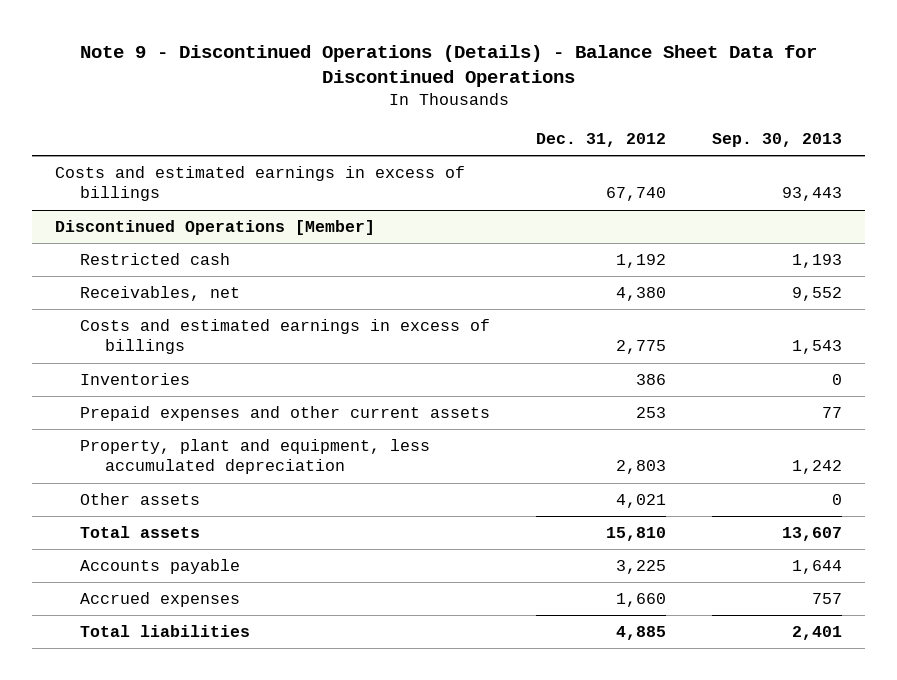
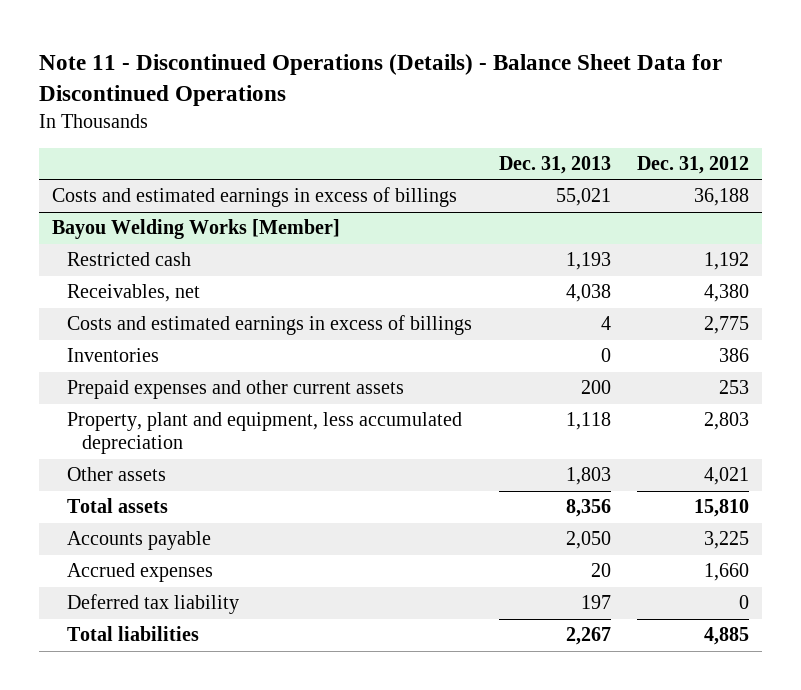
[79,44,817,88] Note 9 - Discontinued Operations (Details) - Balance Sheet Data for Discontinued Operations -> [39,54,723,106] Note 11 - Discontinued Operations (Details) - Balance Sheet Data for Discontinued Operations
[712,133,843,148] Sep. 30, 2013 -> none
none -> [498,155,611,174] Dec. 31, 2013
[55,220,376,236] Discontinued Operations [Member] -> none
[606,187,667,202] 67,740 -> [693,188,749,207] 36,188
none -> [52,219,341,240] Bayou Welding Works [Member]
none -> [67,594,240,615] Deferred tax liability

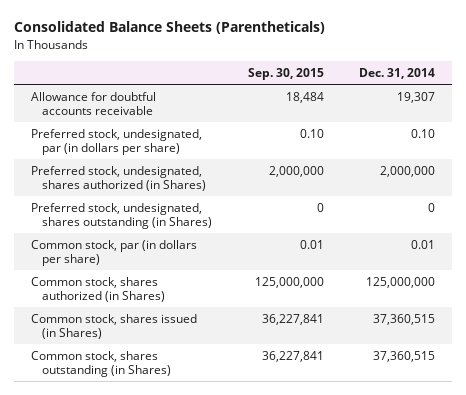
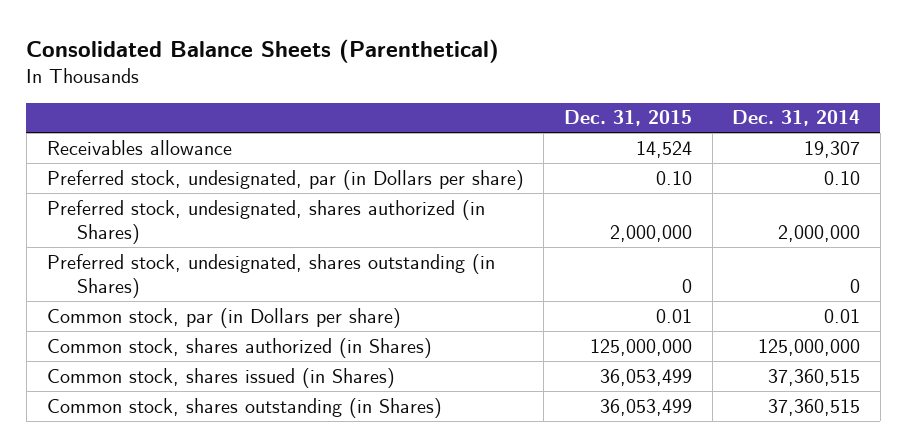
[13,21,325,35] Consolidated Balance Sheets (Parentheticals) -> [26,38,500,63] Consolidated Balance Sheets (Parenthetical)
[247,68,324,81] Sep. 30, 2015 -> none
none -> [563,110,692,127] Dec. 31, 2015
[31,92,157,116] Allowance for doubtful accounts receivable -> [46,139,232,155] Receivables allowance
[31,129,203,156] Preferred stock, undesignated, par (in dollars per share) -> [46,169,524,190] Preferred stock, undesignated, par (in Dollars per share)
[31,240,198,267] Common stock, par (in dollars per share) -> [46,307,401,328] Common stock, par (in Dollars per share)

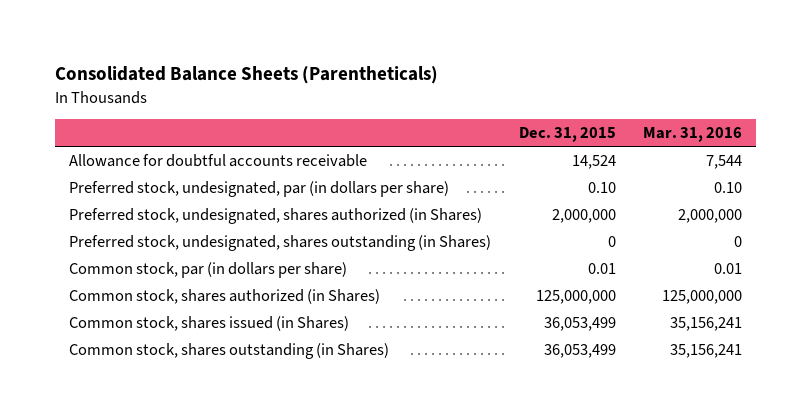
[26,38,500,63] Consolidated Balance Sheets (Parenthetical) -> [54,66,438,85] Consolidated Balance Sheets (Parentheticals)
[732,110,861,127] Dec. 31, 2014 -> none
none -> [643,127,743,143] Mar. 31, 2016
[46,139,232,155] Receivables allowance -> [68,153,367,167] Allowance for doubtful accounts receivable
[46,169,524,190] Preferred stock, undesignated, par (in Dollars per share) -> [68,180,449,197] Preferred stock, undesignated, par (in dollars per share)
[46,307,401,328] Common stock, par (in Dollars per share) -> [68,261,347,278] Common stock, par (in dollars per share)

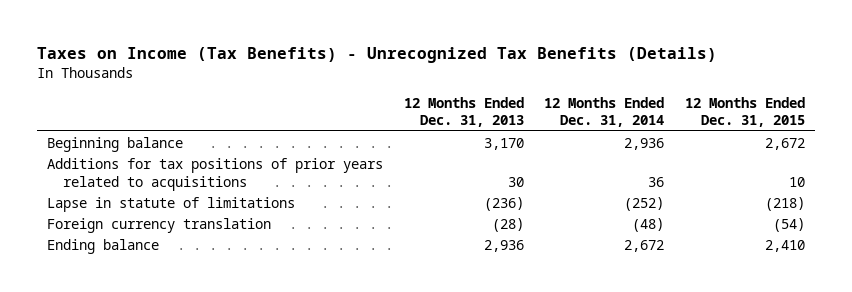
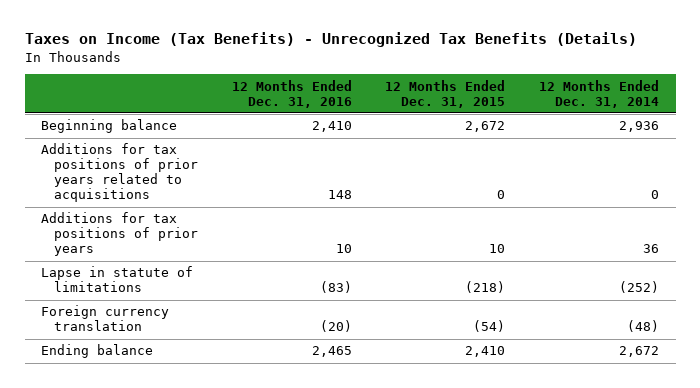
[403,96,524,128] 12 Months Ended Dec. 31, 2013 -> none
none -> [231,79,352,108] 12 Months Ended Dec. 31, 2016
[648,176,665,187] 36 -> [650,190,659,200] 0
[789,176,806,187] 10 -> [497,190,506,200] 0
none -> [41,212,199,257] Additions for tax positions of prior years

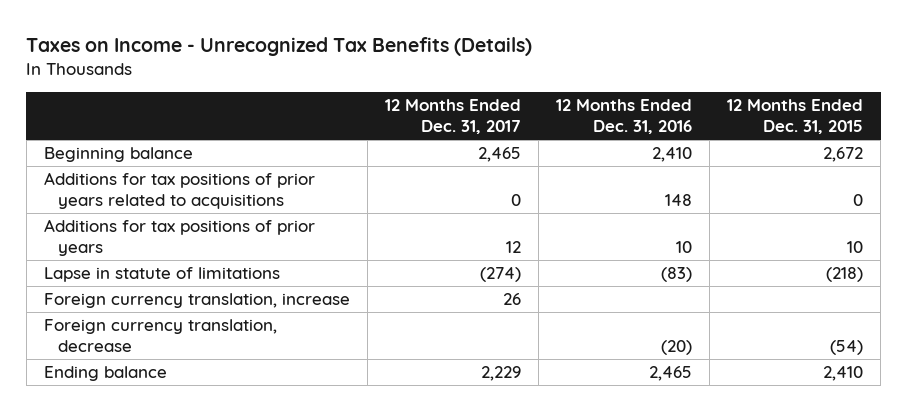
[24,32,637,48] Taxes on Income (Tax Benefits) - Unrecognized Tax Benefits (Details) -> [26,37,533,57] Taxes on Income - Unrecognized Tax Benefits (Details)
[538,79,659,108] 12 Months Ended Dec. 31, 2014 -> none
none -> [384,98,521,134] 12 Months Ended Dec. 31, 2017
none -> [43,293,350,309] Foreign currency translation, increase
[41,305,170,332] Foreign currency translation -> [43,319,277,353] Foreign currency translation, decrease

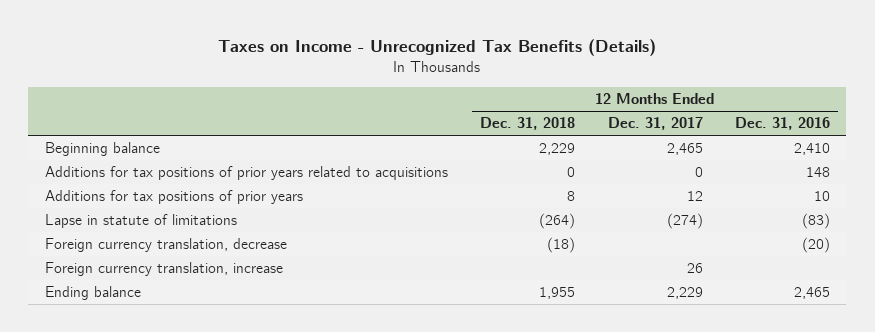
[727,98,864,134] 12 Months Ended Dec. 31, 2015 -> none
none -> [480,117,576,131] Dec. 31, 2018
[43,293,350,309] Foreign currency translation, increase -> [44,262,283,277] Foreign currency translation, increase

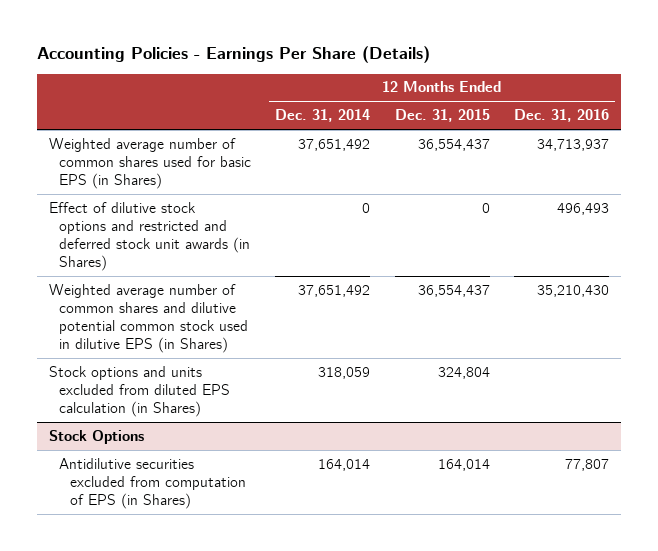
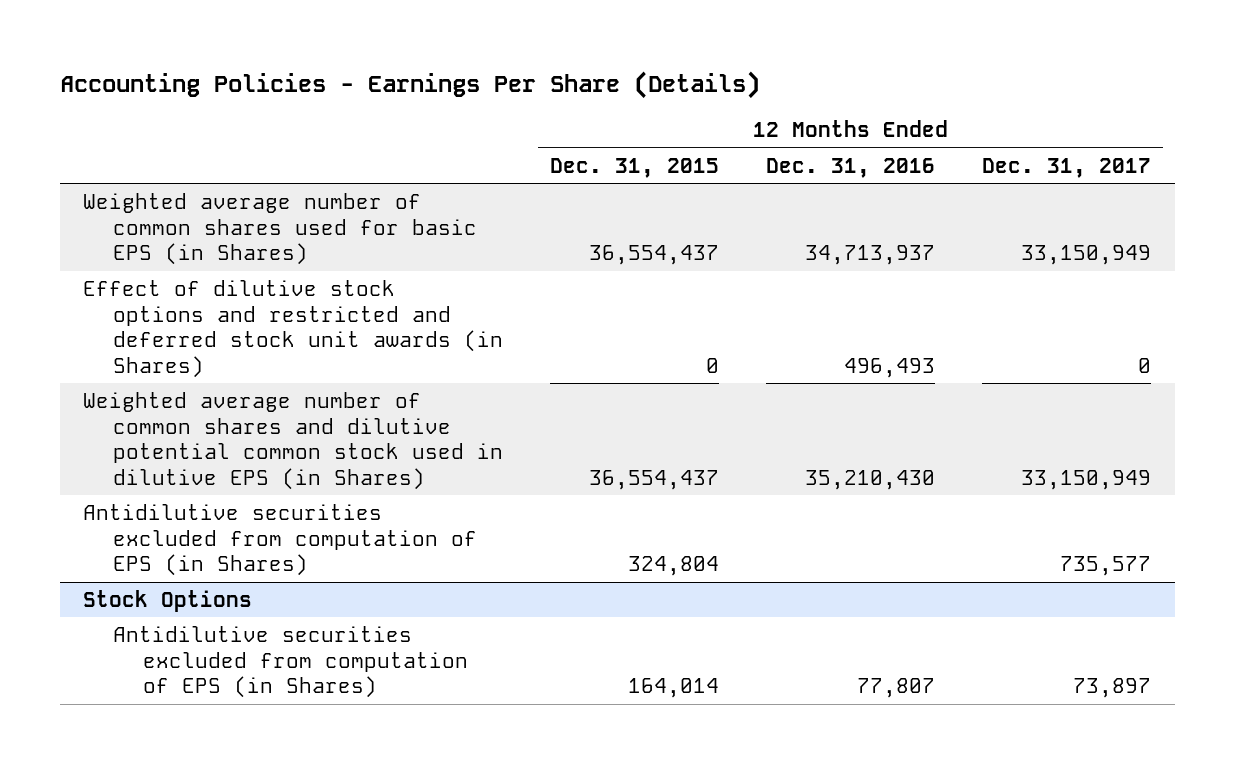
[275,109,371,123] Dec. 31, 2014 -> none
none -> [982,157,1152,178] Dec. 31, 2017
[49,365,231,417] Stock options and units excluded from diluted EPS calculation (in Shares) -> [83,503,478,577] Antidilutive securities excluded from computation of EPS (in Shares)

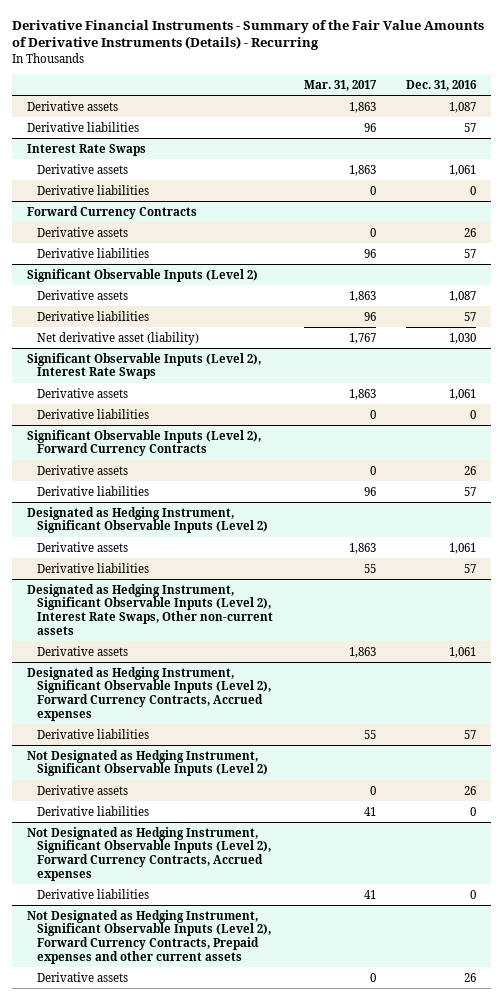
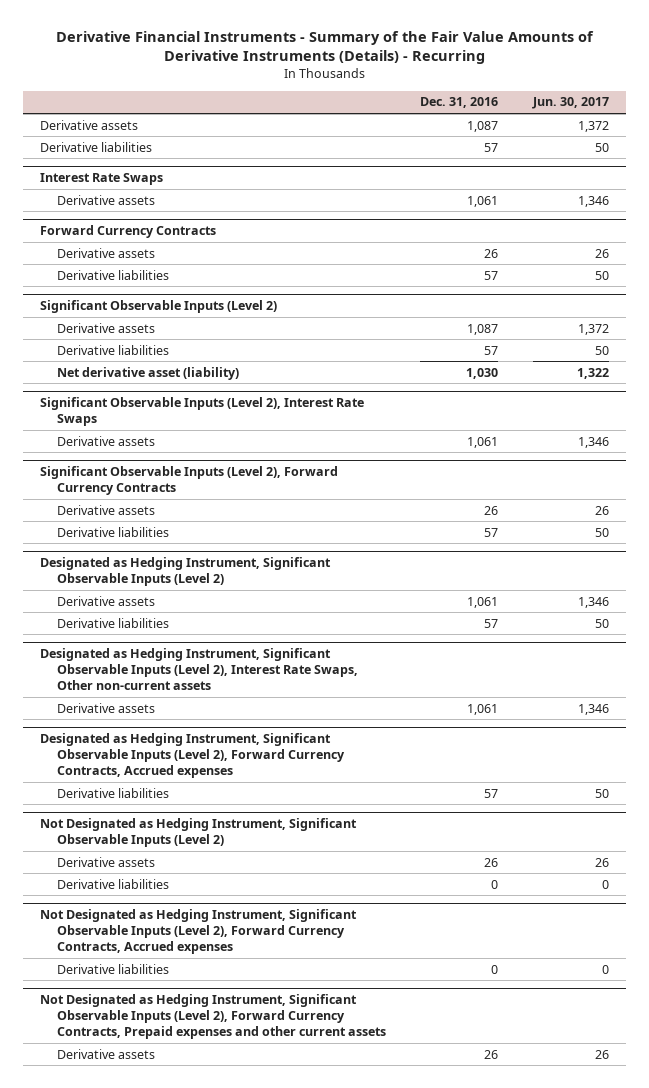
[303,79,377,91] Mar. 31, 2017 -> none
none -> [531,97,609,110] Jun. 30, 2017
[37,184,150,195] Derivative liabilities -> none
[37,408,150,419] Derivative liabilities -> none

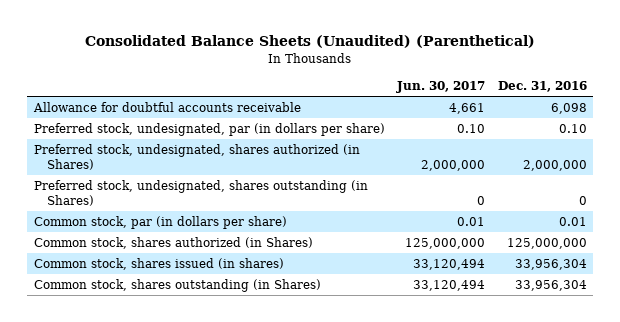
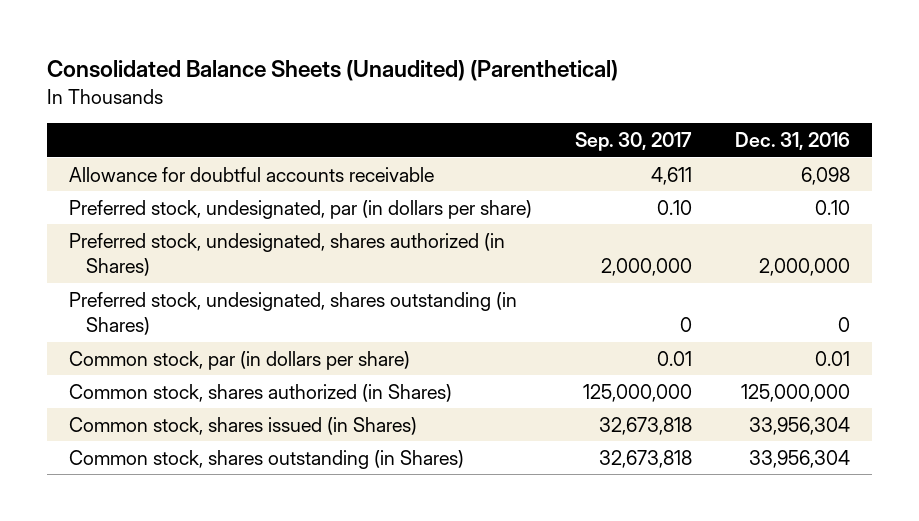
[396,81,486,94] Jun. 30, 2017 -> none
none -> [575,132,693,152] Sep. 30, 2017
[33,258,284,271] Common stock, shares issued (in shares) -> [68,416,417,435] Common stock, shares issued (in Shares)

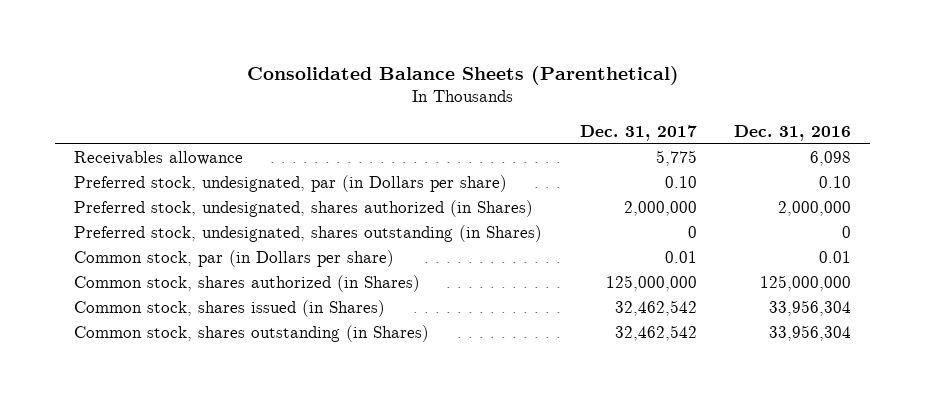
[47,60,619,82] Consolidated Balance Sheets (Unaudited) (Parenthetical) -> [246,66,679,86] Consolidated Balance Sheets (Parenthetical)
[575,132,693,152] Sep. 30, 2017 -> none
none -> [579,124,697,141] Dec. 31, 2017
[68,166,434,182] Allowance for doubtful accounts receivable -> [73,151,243,166] Receivables allowance
[68,199,532,219] Preferred stock, undesignated, par (in dollars per share) -> [73,175,507,193] Preferred stock, undesignated, par (in Dollars per share)
[68,350,410,370] Common stock, par (in dollars per share) -> [73,250,394,268] Common stock, par (in Dollars per share)

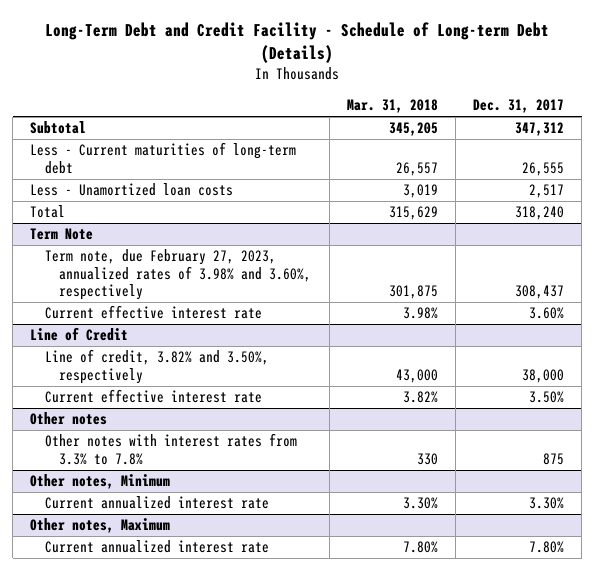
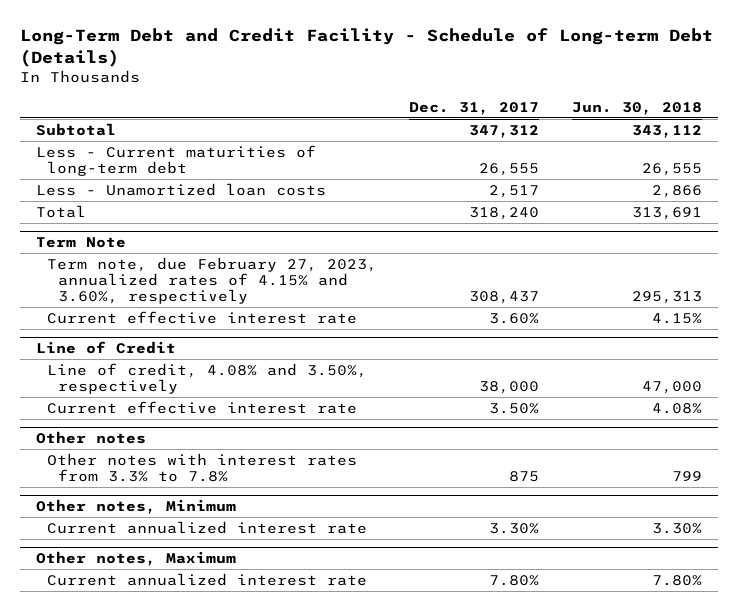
[346,99,438,114] Mar. 31, 2018 -> none
none -> [571,101,702,115] Jun. 30, 2018
[44,249,312,301] Term note, due February 27, 2023, annualized rates of 3.98% and 3.60%, respectively -> [46,256,377,305] Term note, due February 27, 2023, annualized rates of 4.15% and 3.60%, respectively
[44,349,269,384] Line of credit, 3.82% and 3.50%, respectively -> [46,362,367,395] Line of credit, 4.08% and 3.50%, respectively

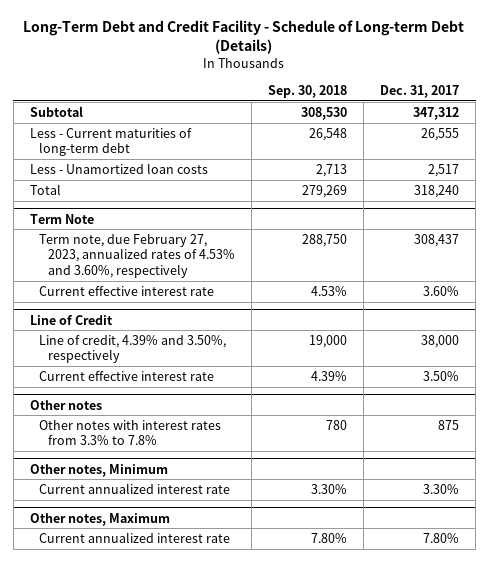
[571,101,702,115] Jun. 30, 2018 -> none
none -> [268,85,348,99] Sep. 30, 2018
[46,256,377,305] Term note, due February 27, 2023, annualized rates of 4.15% and 3.60%, respectively -> [38,233,236,279] Term note, due February 27, 2023, annualized rates of 4.53% and 3.60%, respectively
[46,362,367,395] Line of credit, 4.08% and 3.50%, respectively -> [38,334,226,364] Line of credit, 4.39% and 3.50%, respectively

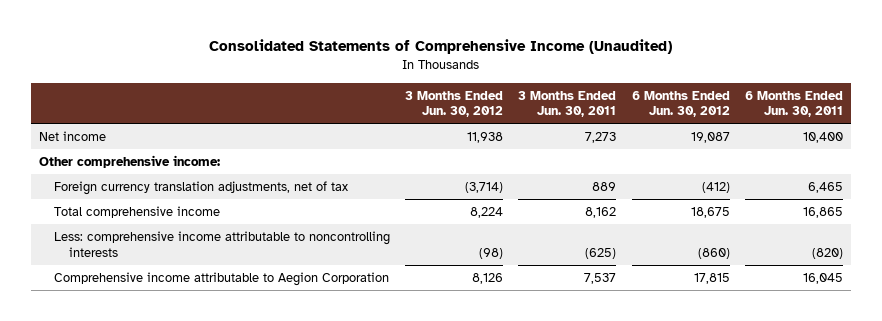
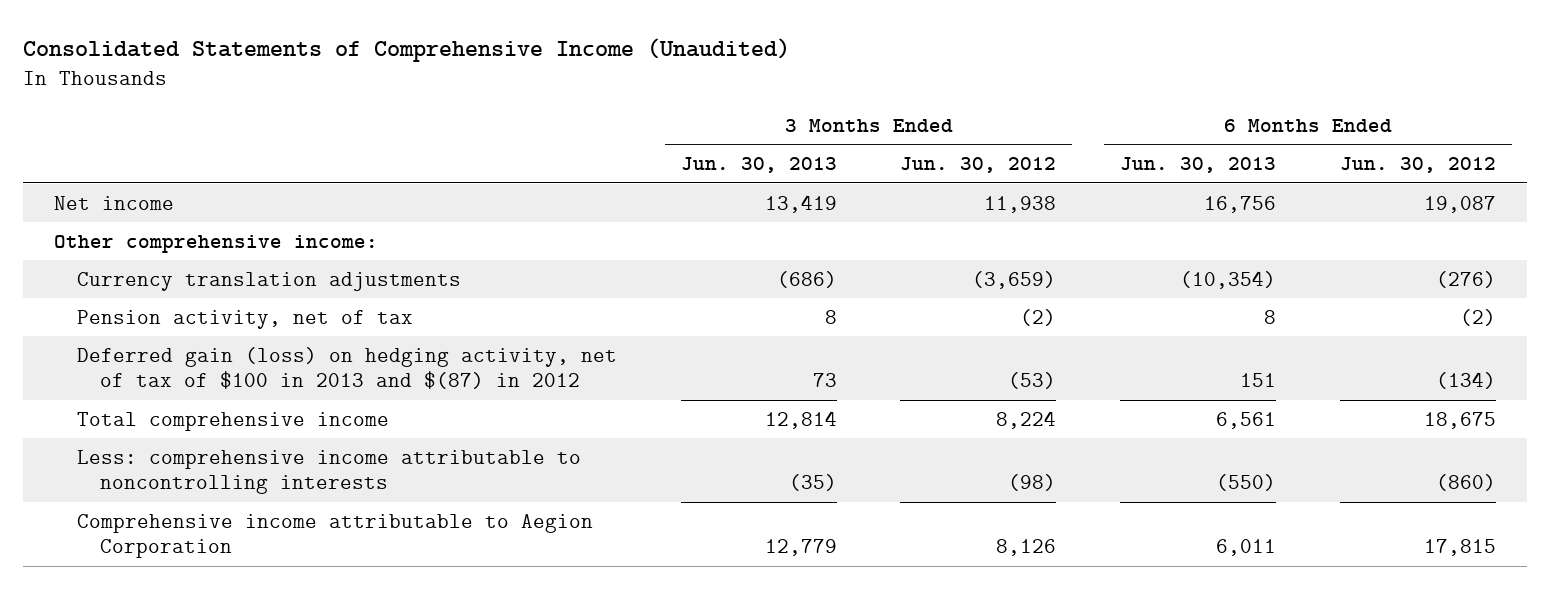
[518,90,617,118] 3 Months Ended Jun. 30, 2011 -> none
[745,90,844,118] 6 Months Ended Jun. 30, 2011 -> none
none -> [680,157,837,174] Jun. 30, 2013
none -> [1120,157,1277,174] Jun. 30, 2013
[53,181,348,196] Foreign currency translation adjustments, net of tax -> [77,271,462,291] Currency translation adjustments
[465,182,504,194] (3,714) -> [972,270,1057,289] (3,659)
[701,182,730,194] (412) -> [1435,270,1496,288] (276)
none -> [77,309,414,329] Pension activity, net of tax
none -> [77,346,618,390] Deferred gain (loss) on hedging activity, net of tax of $100 in 2013 and $(87) in 2012

